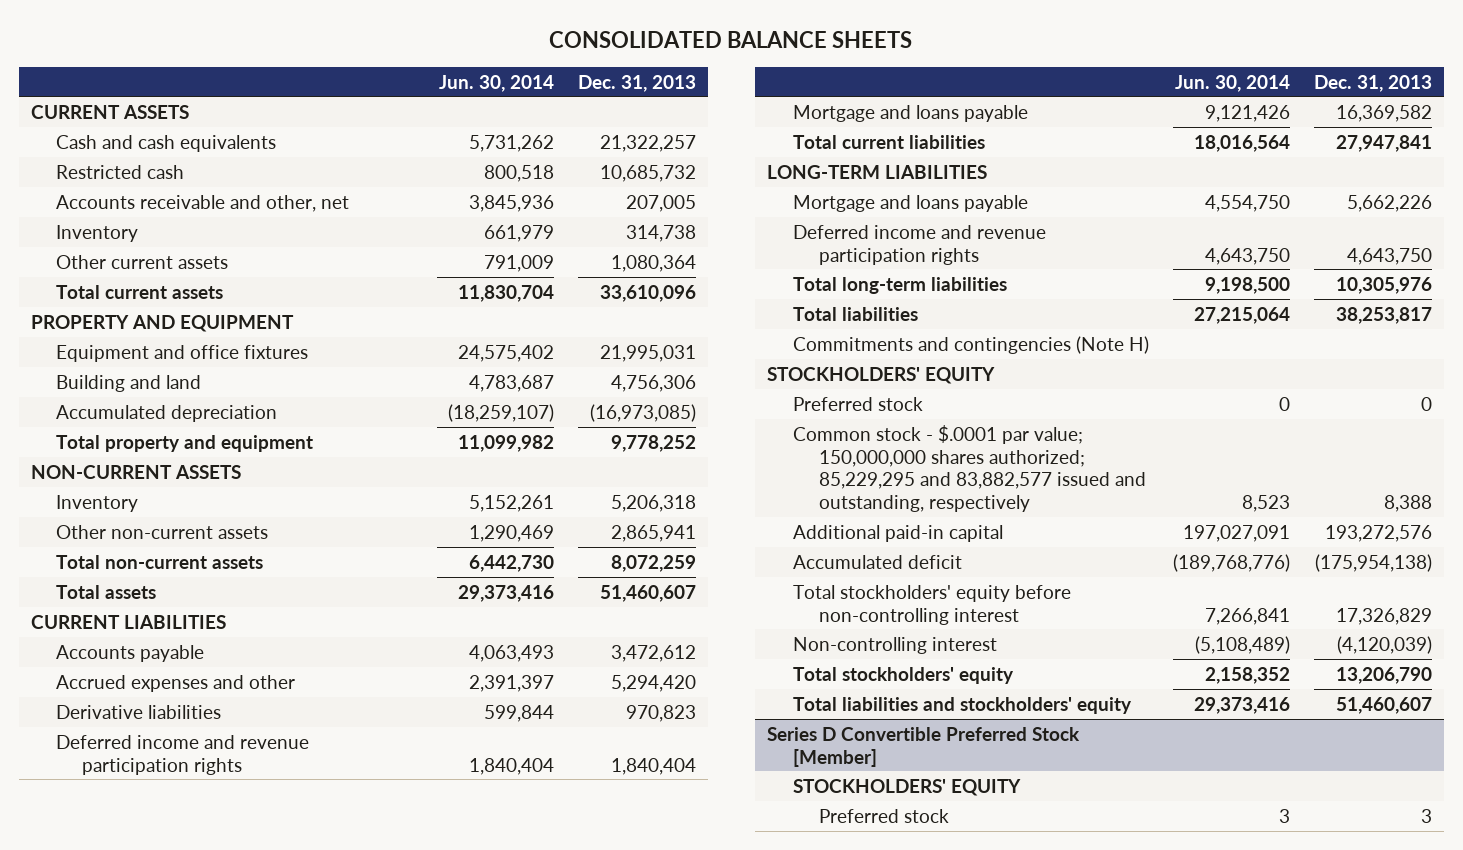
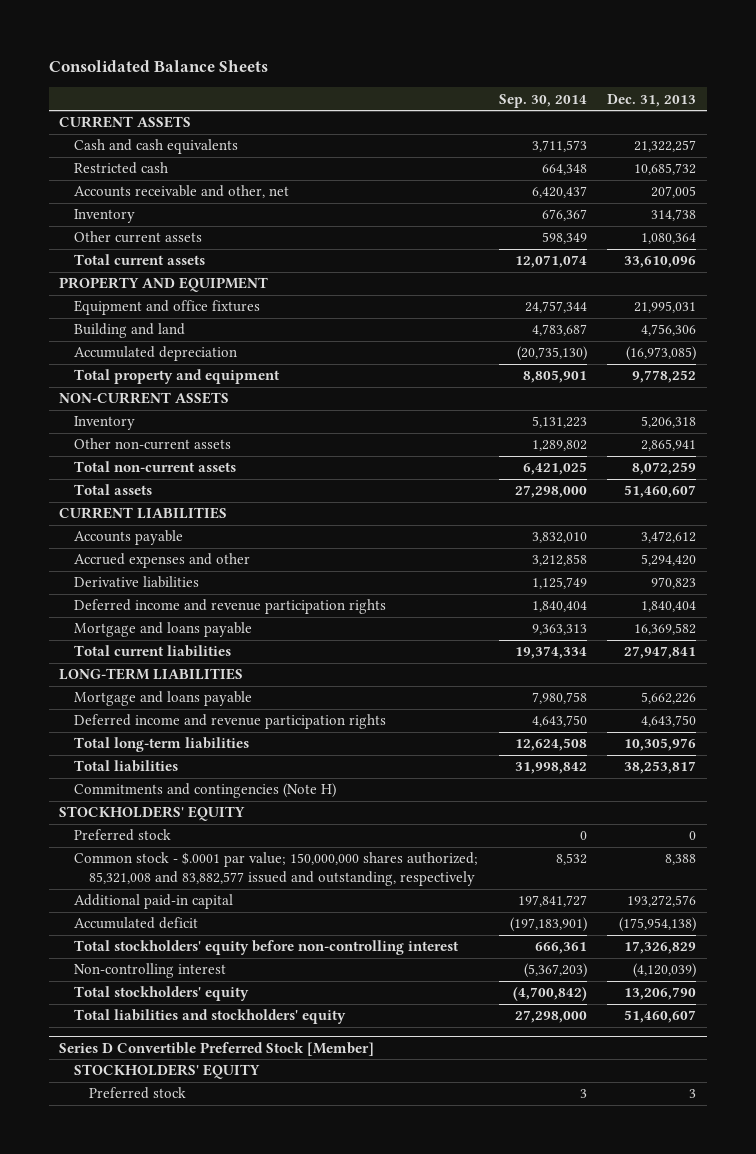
[549,31,913,49] CONSOLIDATED BALANCE SHEETS -> [49,60,269,73] Consolidated Balance Sheets
[438,74,554,92] Jun. 30, 2014 -> none
none -> [498,93,587,108] Sep. 30, 2014
[792,424,1146,513] Common stock - $.0001 par value; 150,000,000 shares authorized; 85,229,295 and 83,882,577 issued and outstanding, respectively -> [73,852,478,887] Common stock - $.0001 par value; 150,000,000 shares authorized; 85,321,008 and 83,882,577 issued and outstanding, respectively

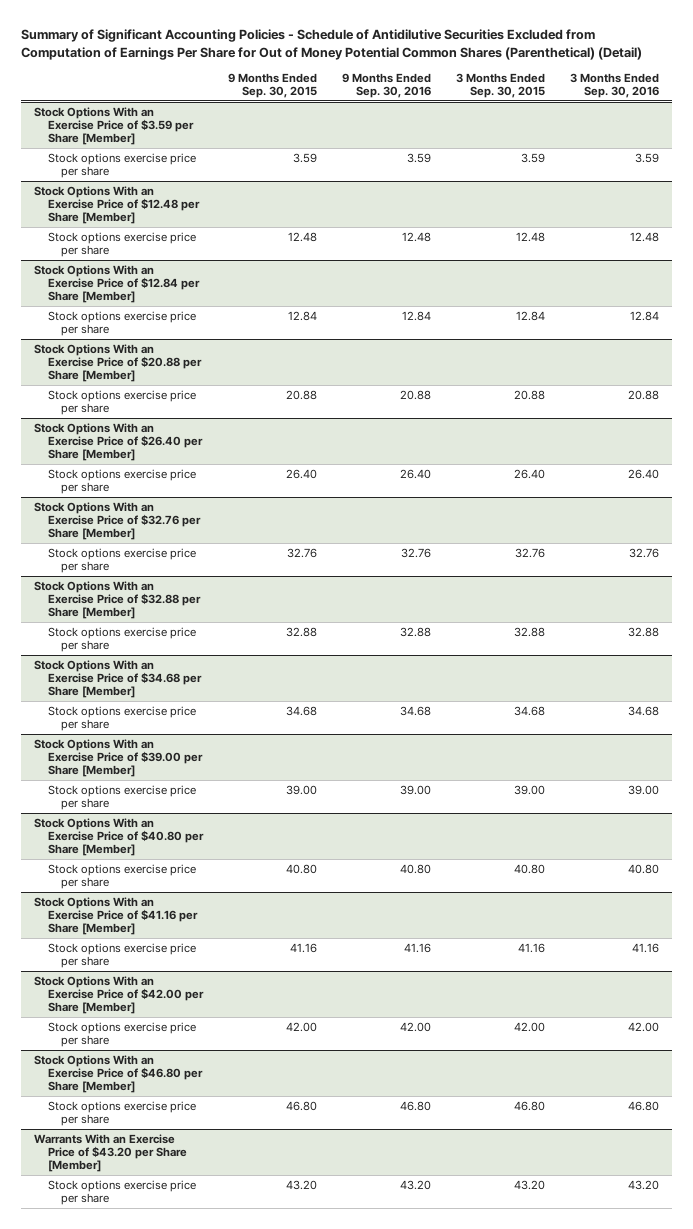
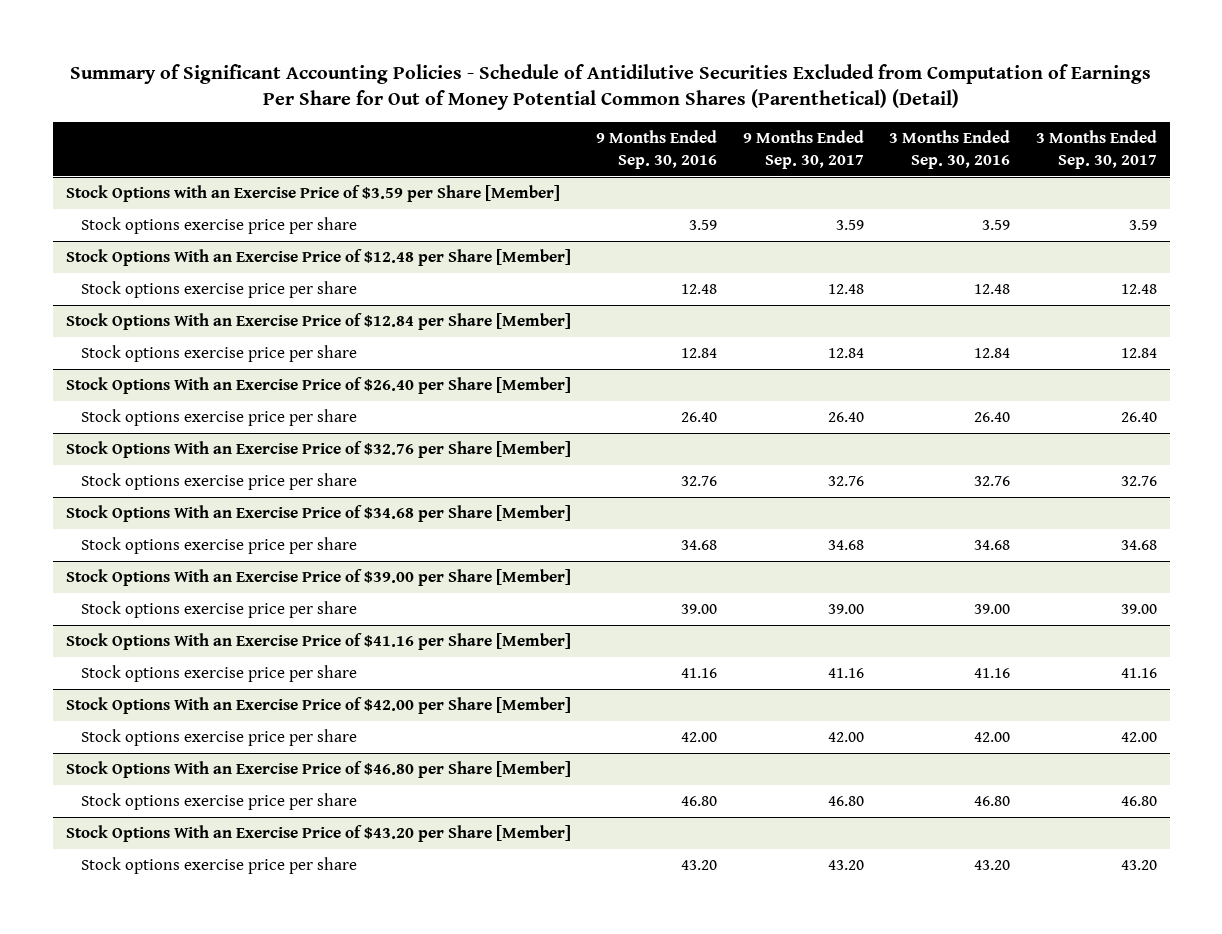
[227,72,317,99] 9 Months Ended Sep. 30, 2015 -> none
[456,72,546,99] 3 Months Ended Sep. 30, 2015 -> none
none -> [742,130,864,169] 9 Months Ended Sep. 30, 2017
none -> [1035,130,1157,169] 3 Months Ended Sep. 30, 2017
[33,106,194,146] Stock Options With an Exercise Price of $3.59 per Share [Member] -> [65,185,560,203] Stock Options with an Exercise Price of $3.59 per Share [Member]
[33,343,202,383] Stock Options With an Exercise Price of $20.88 per Share [Member] -> none
[47,389,196,416] Stock options exercise price per share -> none
[33,580,201,620] Stock Options With an Exercise Price of $32.88 per Share [Member] -> none
[47,626,196,653] Stock options exercise price per share -> none
[33,817,204,857] Stock Options With an Exercise Price of $40.80 per Share [Member] -> none
[47,863,196,890] Stock options exercise price per share -> none
[33,1133,187,1173] Warrants With an Exercise Price of $43.20 per Share [Member] -> [65,825,571,843] Stock Options With an Exercise Price of $43.20 per Share [Member]

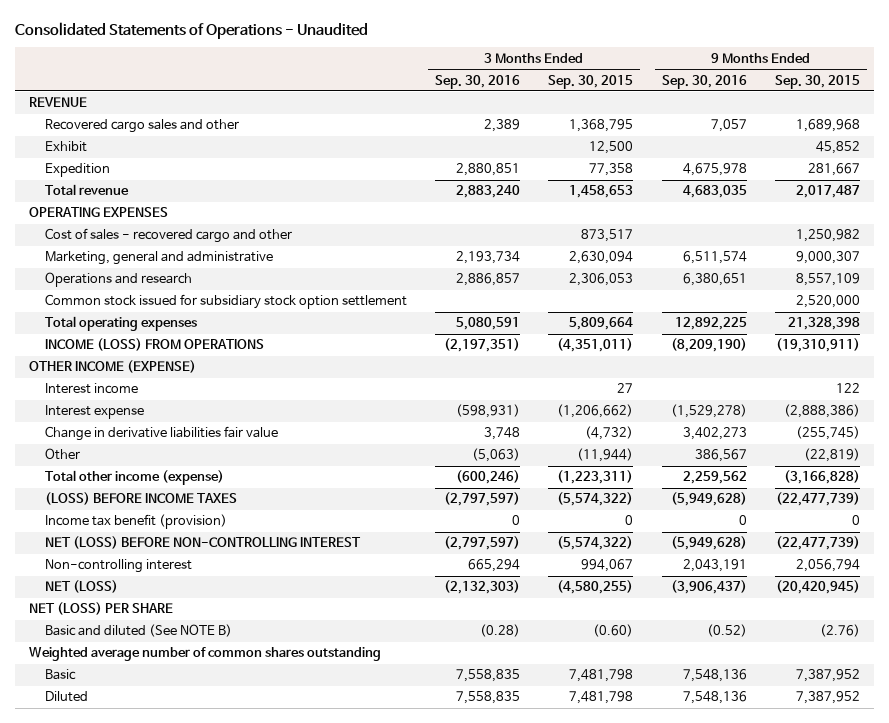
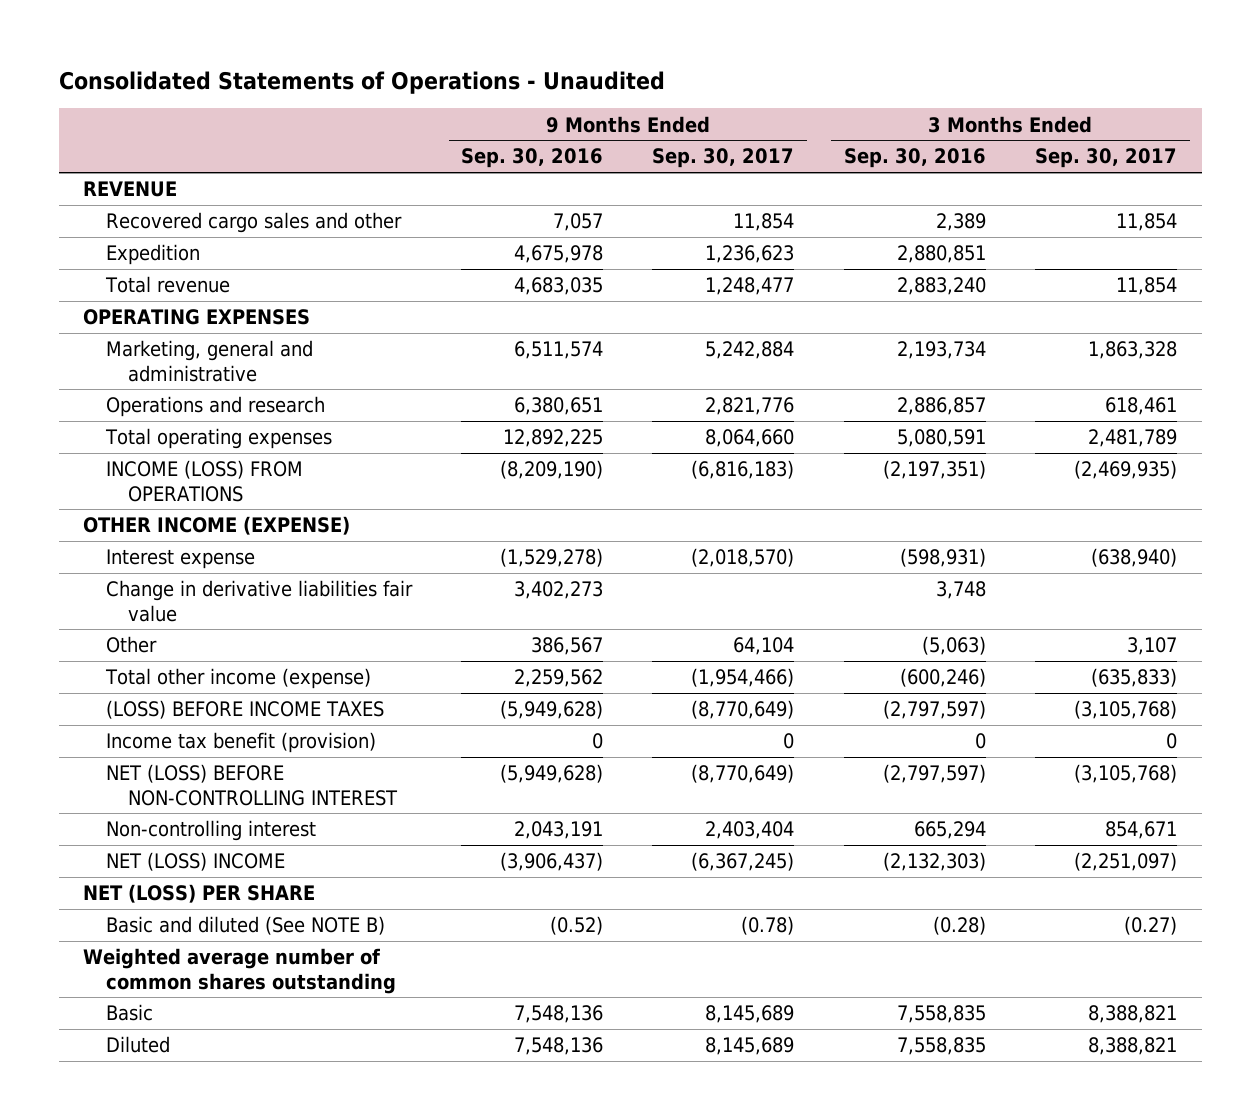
[548,74,634,89] Sep. 30, 2015 -> none
[774,74,860,89] Sep. 30, 2015 -> none
none -> [652,148,795,169] Sep. 30, 2017
none -> [1035,148,1178,169] Sep. 30, 2017
[44,141,87,153] Exhibit -> none
[44,228,292,244] Cost of sales - recovered cargo and other -> none
[44,294,407,310] Common stock issued for subsidiary stock option settlement -> none
[44,383,138,395] Interest income -> none
[44,580,118,594] NET (LOSS) -> [105,852,285,872] NET (LOSS) INCOME

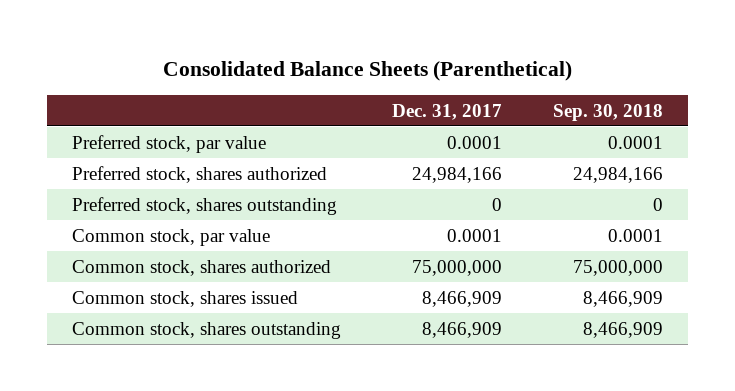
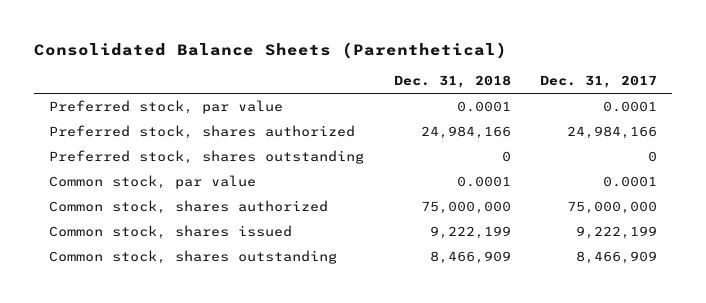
[553,103,664,121] Sep. 30, 2018 -> none
none -> [393,75,511,89] Dec. 31, 2018
[422,290,503,307] 8,466,909 -> [576,226,658,240] 9,222,199

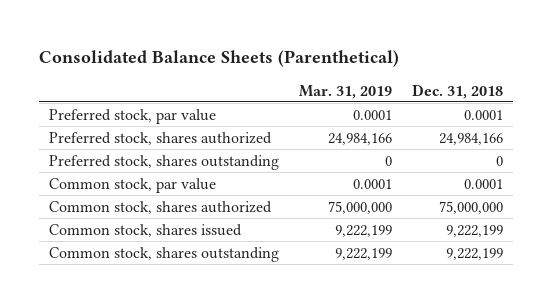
[540,75,658,89] Dec. 31, 2017 -> none
none -> [299,84,393,99] Mar. 31, 2019
[429,251,511,265] 8,466,909 -> [446,247,504,260] 9,222,199

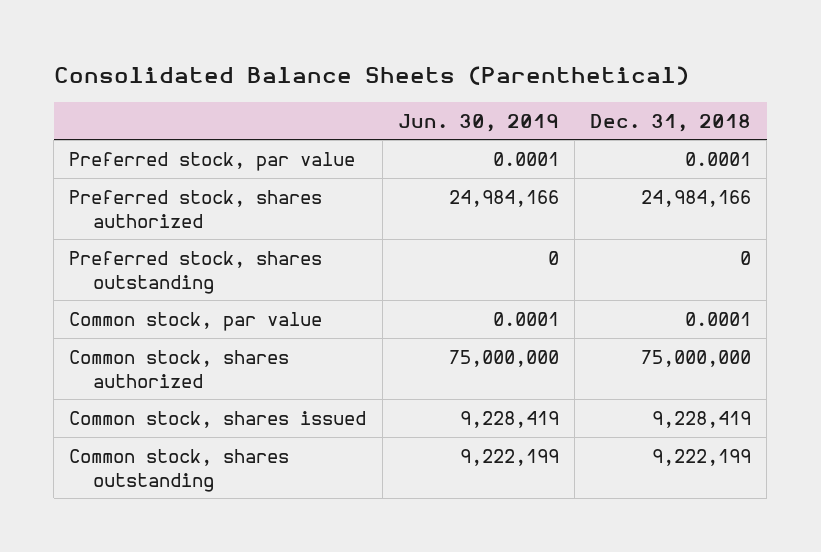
[299,84,393,99] Mar. 31, 2019 -> none
none -> [397,113,559,132] Jun. 30, 2019
[446,224,504,237] 9,222,199 -> [652,411,752,429] 9,228,419

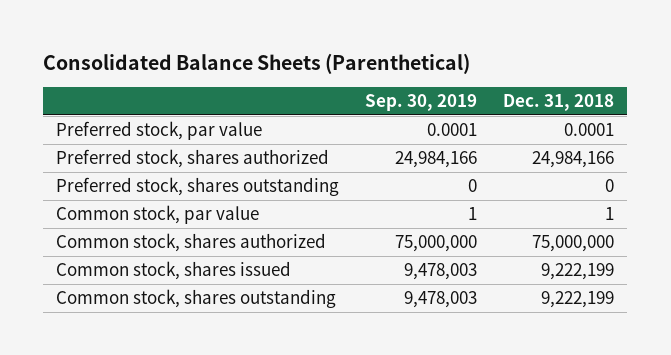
[397,113,559,132] Jun. 30, 2019 -> none
none -> [365,93,478,111] Sep. 30, 2019
[685,312,752,327] 0.0001 -> [605,207,615,221] 1
[652,411,752,429] 9,228,419 -> [541,263,615,281] 9,222,199

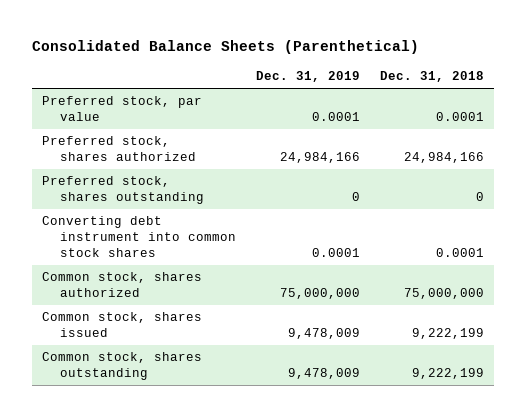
[365,93,478,111] Sep. 30, 2019 -> none
none -> [256,70,361,82] Dec. 31, 2019
[56,205,260,225] Common stock, par value -> [41,216,237,257] Converting debt instrument into common stock shares
[605,207,615,221] 1 -> [435,247,484,257] 0.0001

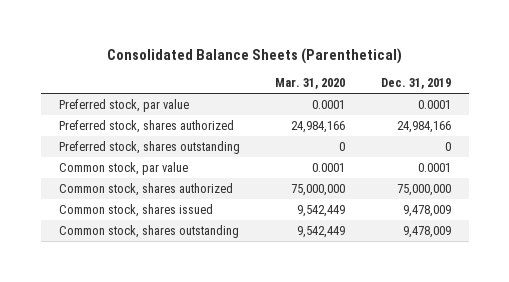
[379,70,484,82] Dec. 31, 2018 -> none
none -> [275,78,346,90] Mar. 31, 2020
[41,216,237,257] Converting debt instrument into common stock shares -> [58,161,188,175] Common stock, par value

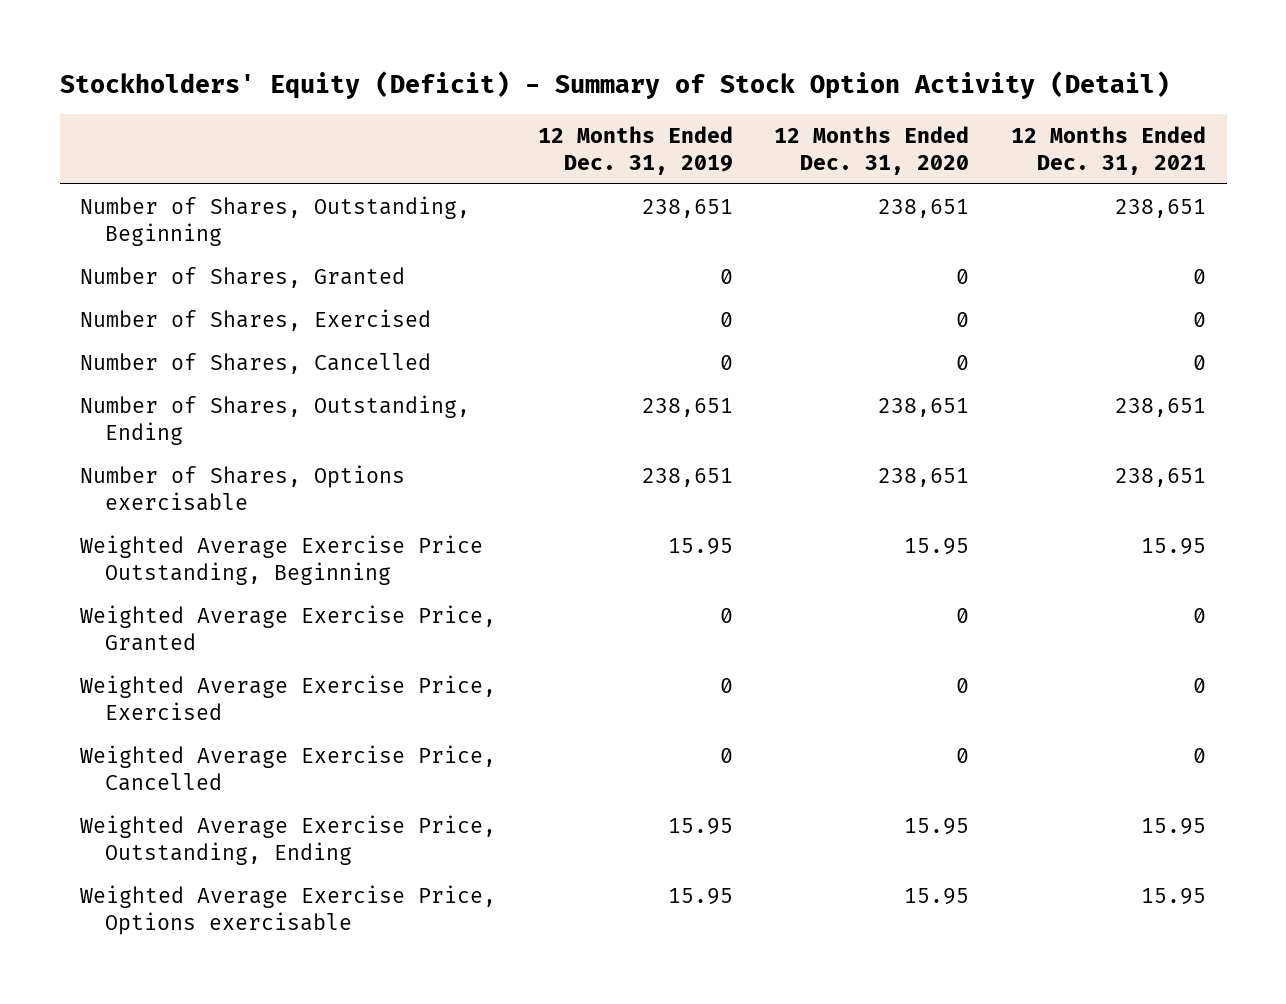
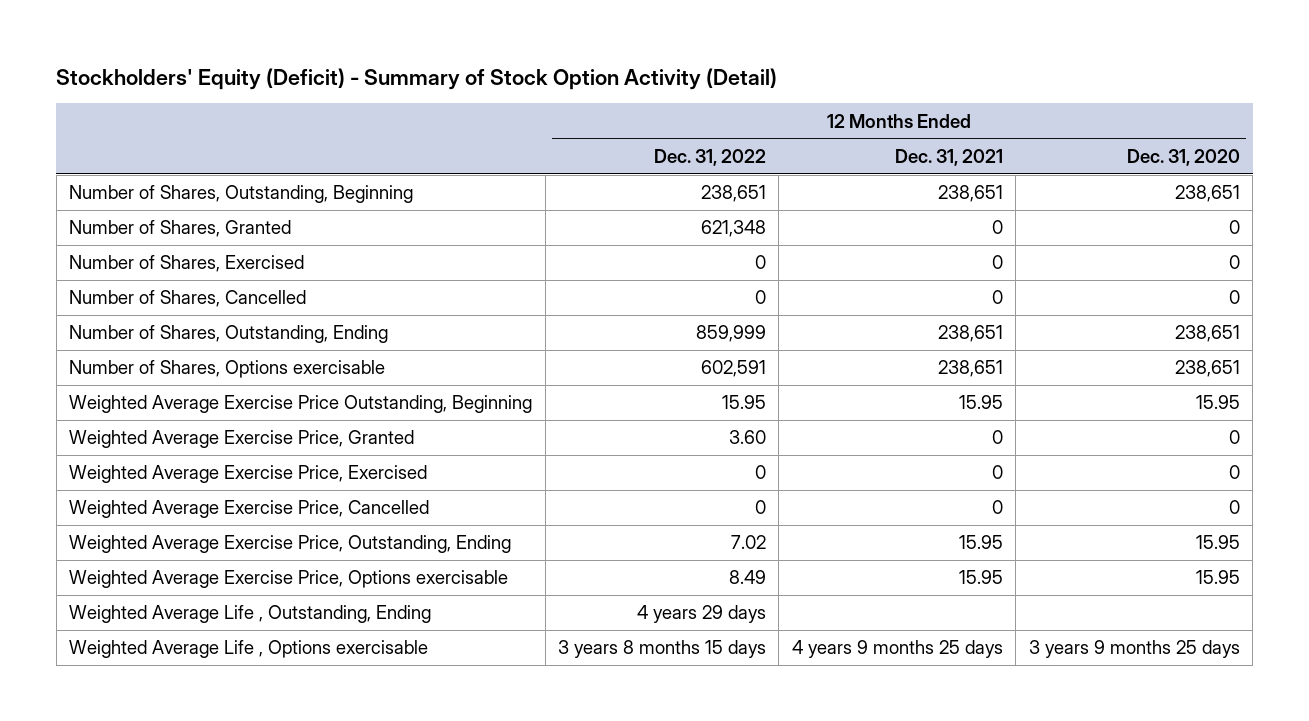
[537,125,733,175] 12 Months Ended Dec. 31, 2019 -> none
none -> [654,148,767,166] Dec. 31, 2022
none -> [69,605,432,624] Weighted Average Life , Outstanding, Ending
none -> [69,640,429,659] Weighted Average Life , Options exercisable

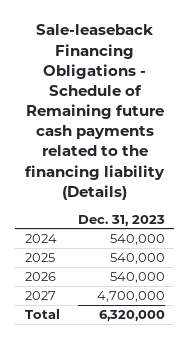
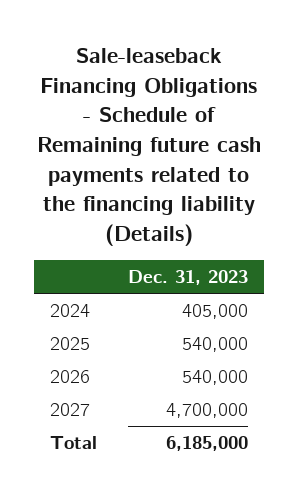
[110,233,166,245] 540,000 -> [182,304,249,320] 405,000
[99,309,166,321] 6,320,000 -> [166,436,249,452] 6,185,000

